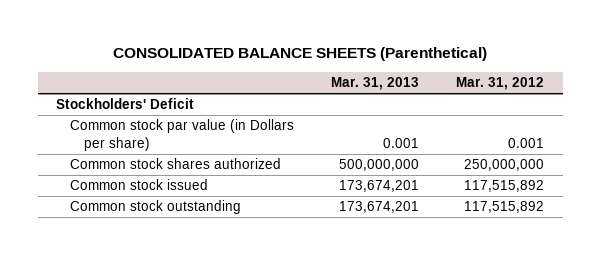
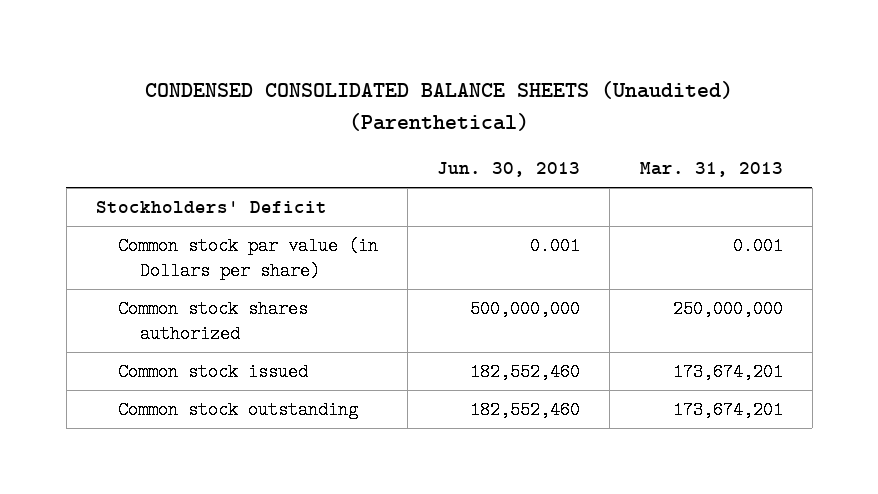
[113,47,488,62] CONSOLIDATED BALANCE SHEETS (Parenthetical) -> [145,81,734,131] CONDENSED CONSOLIDATED BALANCE SHEETS (Unaudited) (Parenthetical)
[456,77,545,91] Mar. 31, 2012 -> none
none -> [437,162,581,178] Jun. 30, 2013
[339,159,420,172] 500,000,000 -> [672,300,783,319] 250,000,000

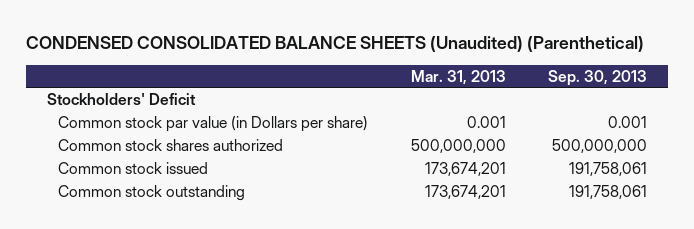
[437,162,581,178] Jun. 30, 2013 -> none
none -> [548,69,648,86] Sep. 30, 2013
[672,300,783,319] 250,000,000 -> [410,138,506,153] 500,000,000

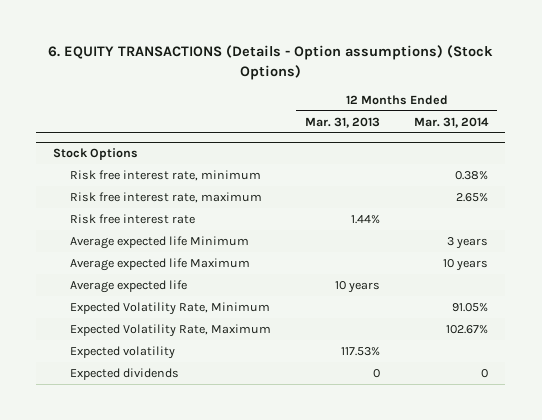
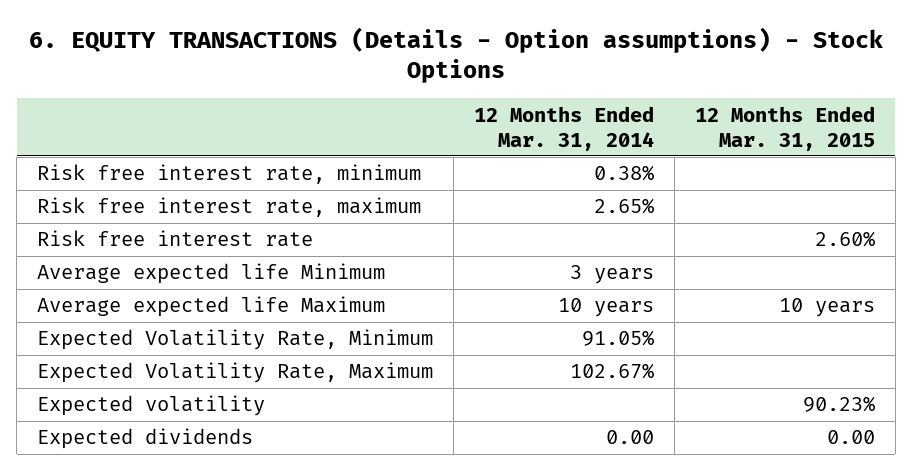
[47,44,493,80] 6. EQUITY TRANSACTIONS (Details - Option assumptions) (Stock Options) -> [28,26,883,84] 6. EQUITY TRANSACTIONS (Details - Option assumptions) - Stock Options
[304,116,380,128] Mar. 31, 2013 -> none
none -> [694,105,875,151] 12 Months Ended Mar. 31, 2015
[53,148,139,161] Stock Options -> none
[69,280,187,294] Average expected life -> none
[481,369,489,379] 0 -> [605,430,654,445] 0.00

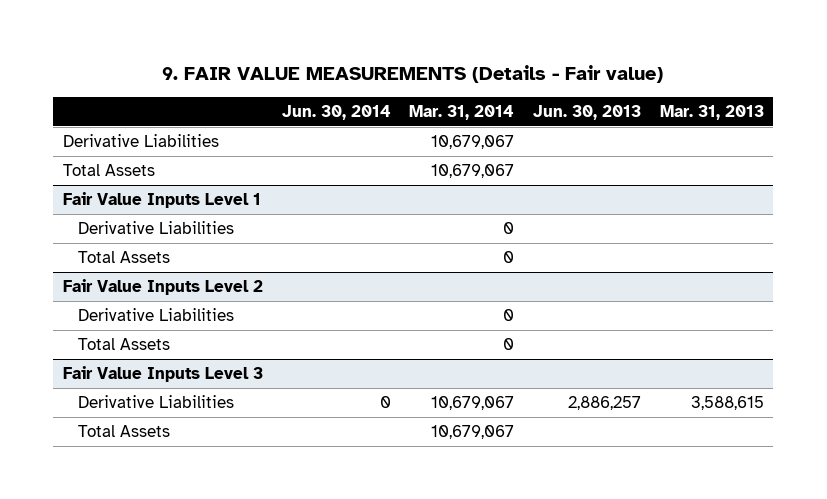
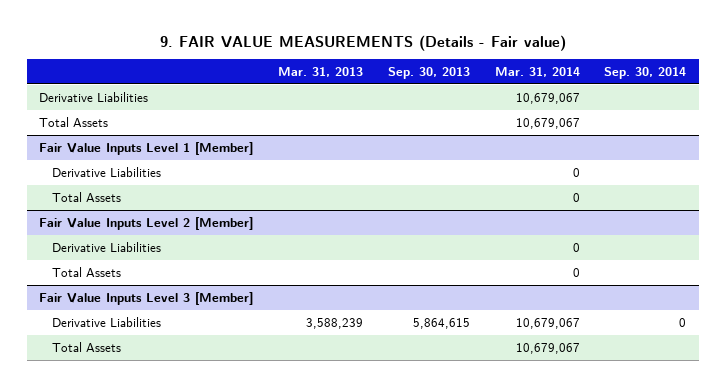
[281,105,391,121] Jun. 30, 2014 -> none
[532,105,641,121] Jun. 30, 2013 -> none
none -> [387,67,470,80] Sep. 30, 2013
none -> [604,67,687,80] Sep. 30, 2014
[62,192,261,209] Fair Value Inputs Level 1 -> [39,141,254,155] Fair Value Inputs Level 1 [Member]
[62,279,263,296] Fair Value Inputs Level 2 -> [39,216,254,230] Fair Value Inputs Level 2 [Member]
[62,366,263,383] Fair Value Inputs Level 3 -> [39,291,254,305] Fair Value Inputs Level 3 [Member]
[690,396,764,411] 3,588,615 -> [306,317,364,329] 3,588,239

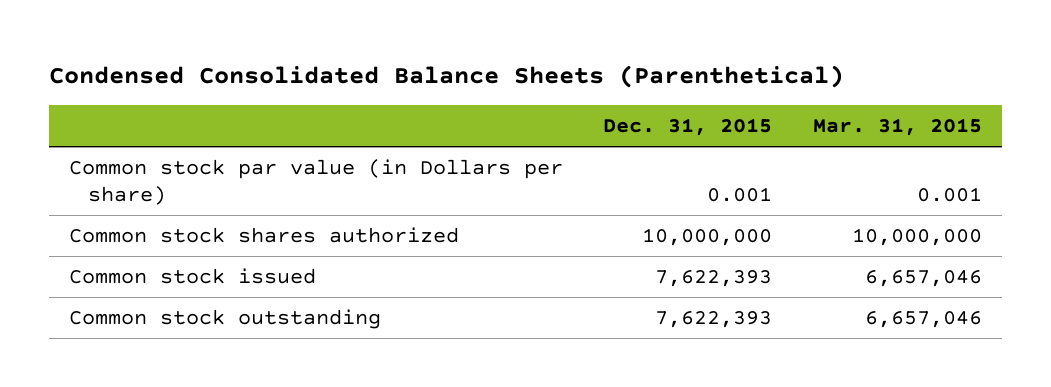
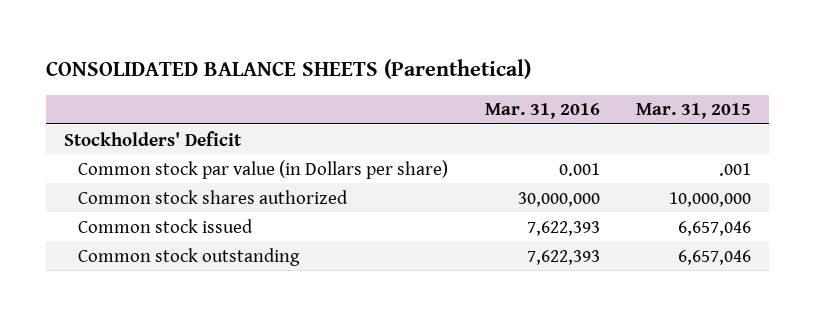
[49,65,845,89] Condensed Consolidated Balance Sheets (Parenthetical) -> [45,58,531,79] CONSOLIDATED BALANCE SHEETS (Parenthetical)
[603,118,773,137] Dec. 31, 2015 -> none
none -> [484,103,600,120] Mar. 31, 2016
none -> [63,130,242,146] Stockholders' Deficit
[916,187,982,203] 0.001 -> [718,162,751,176] .001

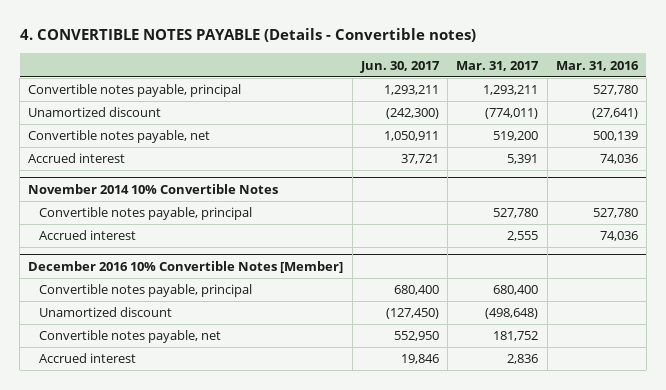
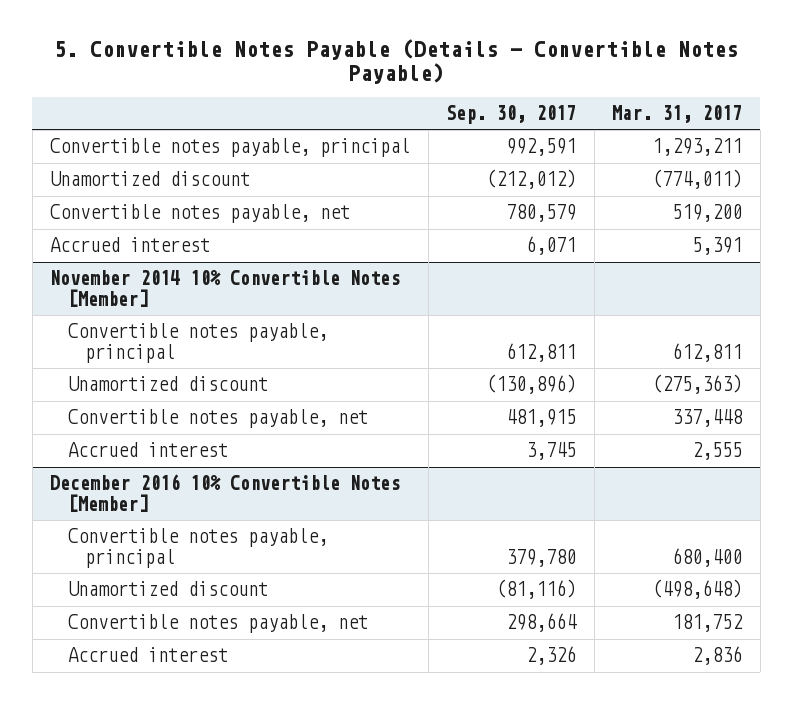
[19,28,476,43] 4. CONVERTIBLE NOTES PAYABLE (Details - Convertible notes) -> [54,38,739,85] 5. Convertible Notes Payable (Details - Convertible Notes Payable)
[359,60,440,73] Jun. 30, 2017 -> none
[555,60,639,71] Mar. 31, 2016 -> none
none -> [446,105,577,125] Sep. 30, 2017
[28,184,279,195] November 2014 10% Convertible Notes -> [50,270,401,307] November 2014 10% Convertible Notes [Member]
[493,208,539,219] 527,780 -> [672,342,743,362] 612,811
none -> [67,376,268,392] Unamortized discount
none -> [67,409,368,429] Convertible notes payable, net

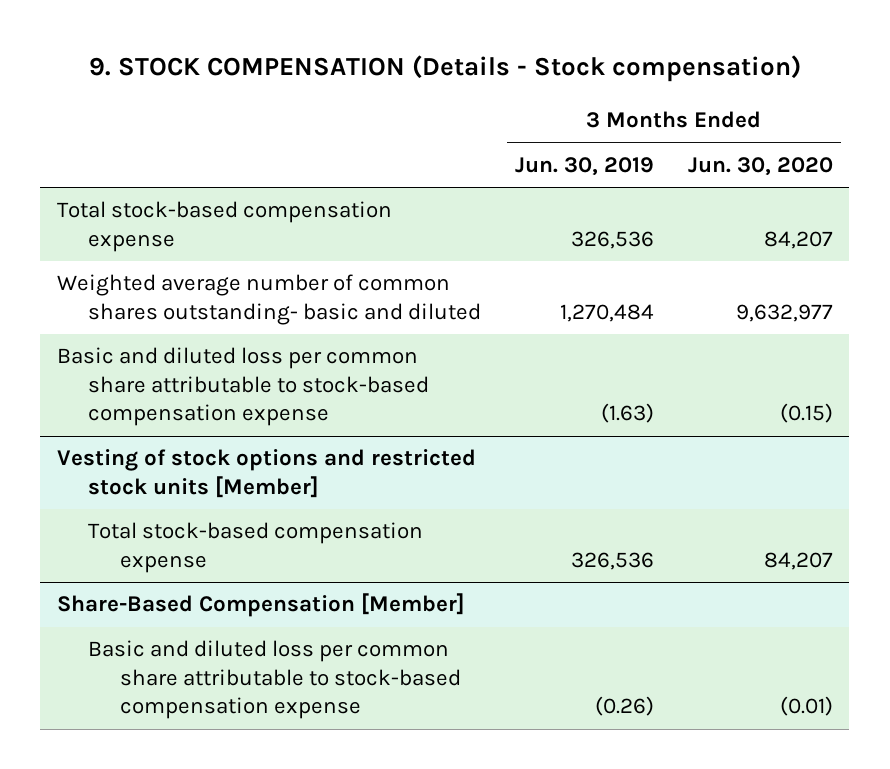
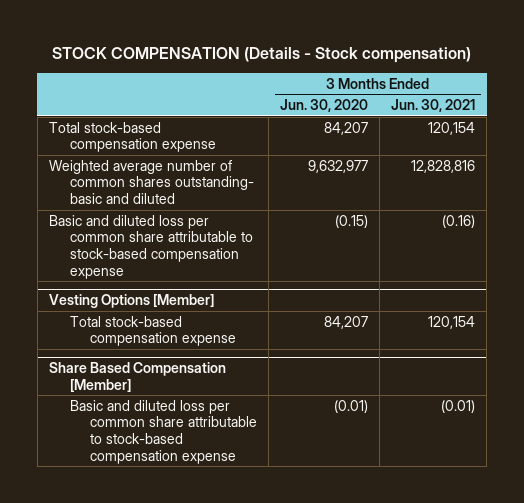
[88,55,801,83] 9. STOCK COMPENSATION (Details - Stock compensation) -> [52,46,472,63] STOCK COMPENSATION (Details - Stock compensation)
[515,156,655,176] Jun. 30, 2019 -> none
none -> [391,99,476,113] Jun. 30, 2021
[57,449,477,498] Vesting of stock options and restricted stock units [Member] -> [48,294,214,309] Vesting Options [Member]
[57,593,466,618] Share-Based Compensation [Member] -> [48,362,226,392] Share Based Compensation [Member]

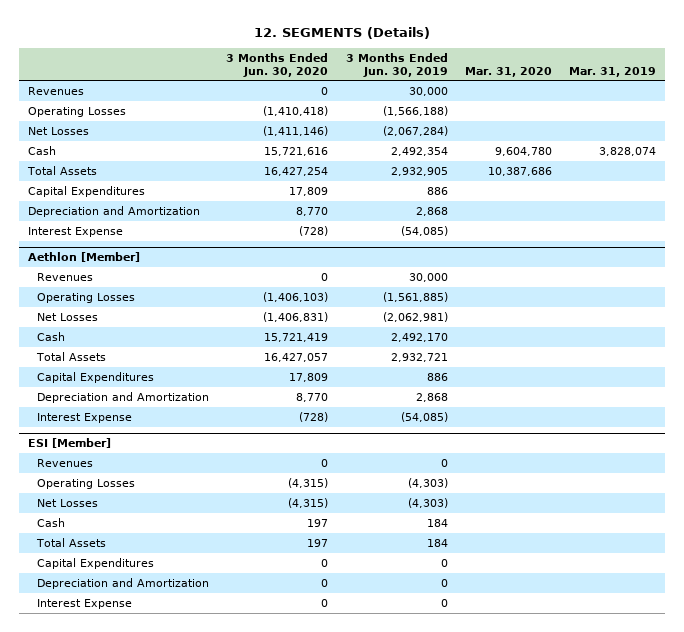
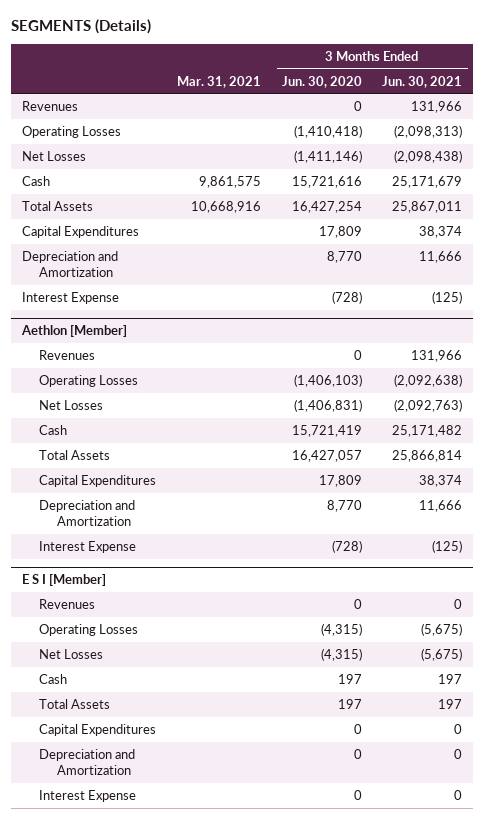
[254,26,431,39] 12. SEGMENTS (Details) -> [11,19,152,35] SEGMENTS (Details)
[345,52,448,77] 3 Months Ended Jun. 30, 2019 -> none
[465,66,553,77] Mar. 31, 2020 -> none
[569,66,657,77] Mar. 31, 2019 -> none
none -> [176,75,261,88] Mar. 31, 2021
none -> [382,75,463,88] Jun. 30, 2021
[27,438,111,449] ESI [Member] -> [21,574,106,587] E S I [Member]

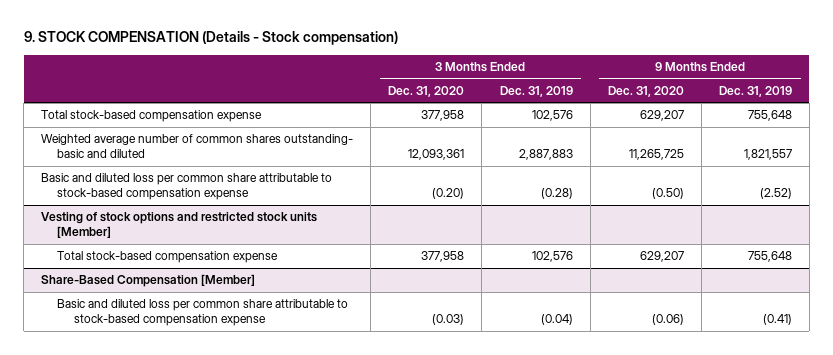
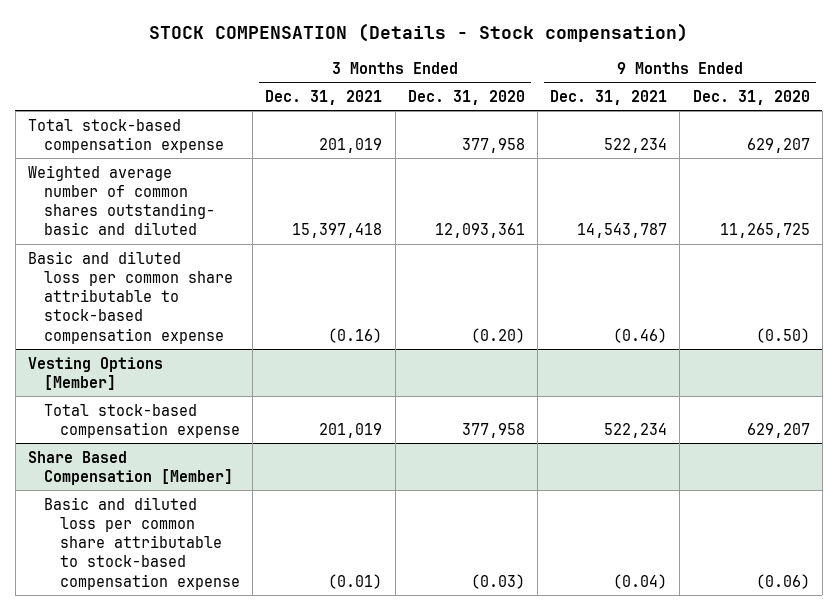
[23,31,398,46] 9. STOCK COMPENSATION (Details - Stock compensation) -> [148,22,688,42] STOCK COMPENSATION (Details - Stock compensation)
[499,85,573,97] Dec. 31, 2019 -> none
[718,85,792,97] Dec. 31, 2019 -> none
none -> [265,89,383,105] Dec. 31, 2021
none -> [550,89,668,105] Dec. 31, 2021
[41,212,318,239] Vesting of stock options and restricted stock units [Member] -> [27,356,163,390] Vesting Options [Member]
[41,274,256,288] Share-Based Compensation [Member] -> [27,450,233,485] Share Based Compensation [Member]

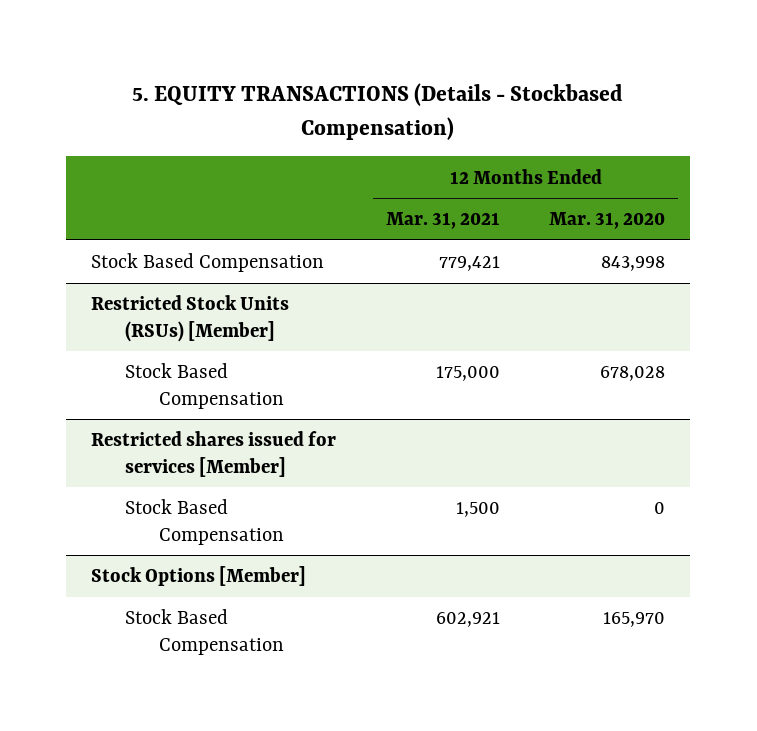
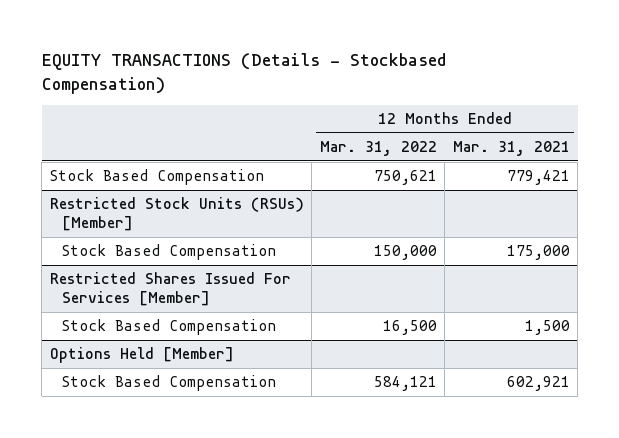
[132,82,624,140] 5. EQUITY TRANSACTIONS (Details - Stockbased Compensation) -> [41,52,446,94] EQUITY TRANSACTIONS (Details - Stockbased Compensation)
[549,212,666,230] Mar. 31, 2020 -> none
none -> [319,140,437,156] Mar. 31, 2022
[91,431,337,477] Restricted shares issued for services [Member] -> [49,272,291,307] Restricted Shares Issued For Services [Member]
[91,566,307,587] Stock Options [Member] -> [49,347,234,364] Options Held [Member]

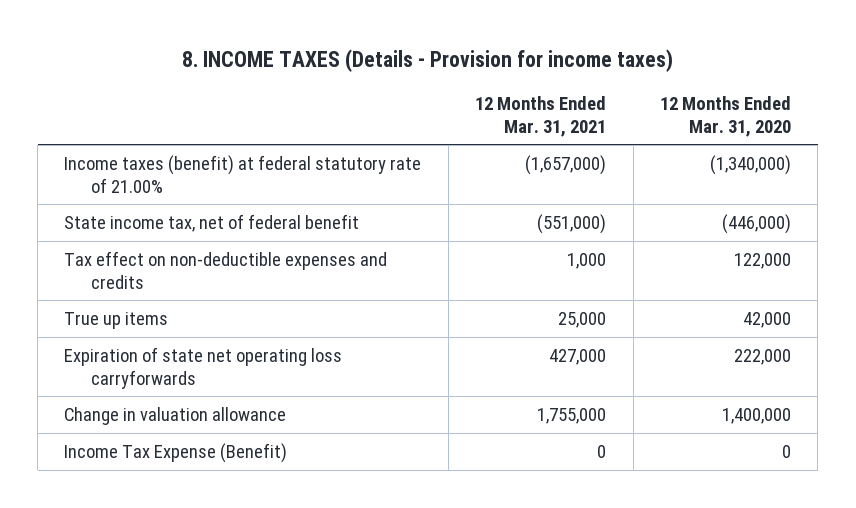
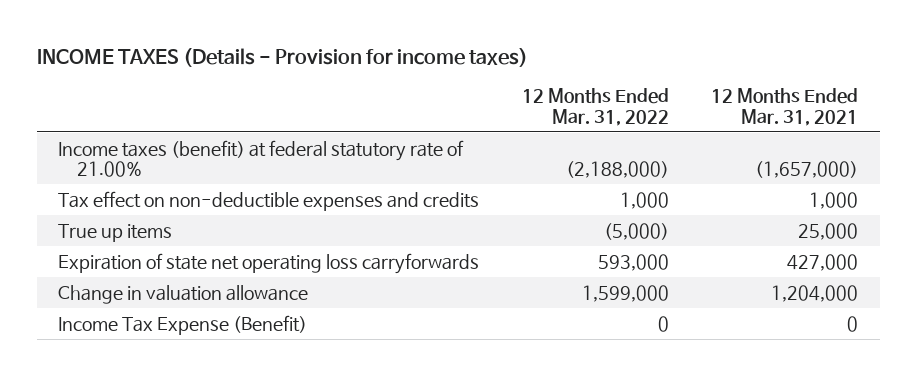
[181,48,673,72] 8. INCOME TAXES (Details - Provision for income taxes) -> [36,47,528,67] INCOME TAXES (Details - Provision for income taxes)
[660,96,792,137] 12 Months Ended Mar. 31, 2020 -> none
none -> [521,88,669,126] 12 Months Ended Mar. 31, 2022
[64,213,360,232] State income tax, net of federal benefit -> none
[537,407,607,424] 1,755,000 -> [771,284,859,302] 1,204,000

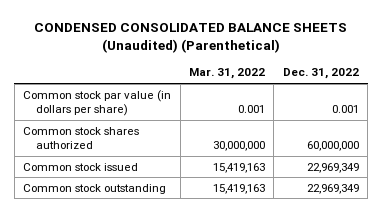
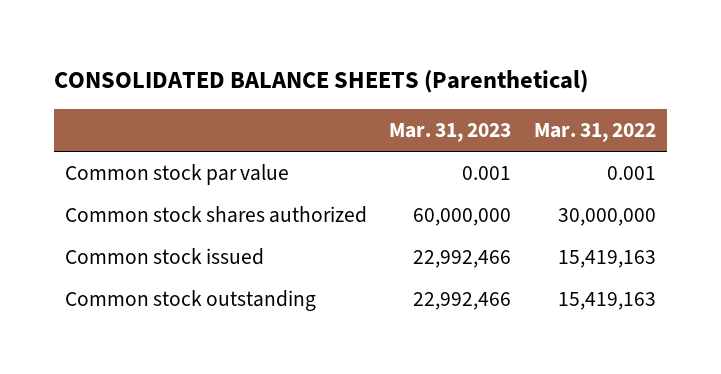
[34,23,348,54] CONDENSED CONSOLIDATED BALANCE SHEETS (Unaudited) (Parenthetical) -> [54,69,589,93] CONSOLIDATED BALANCE SHEETS (Parenthetical)
[282,68,359,80] Dec. 31, 2022 -> none
none -> [389,123,512,143] Mar. 31, 2023
[23,89,172,117] Common stock par value (in dollars per share) -> [65,164,290,186] Common stock par value

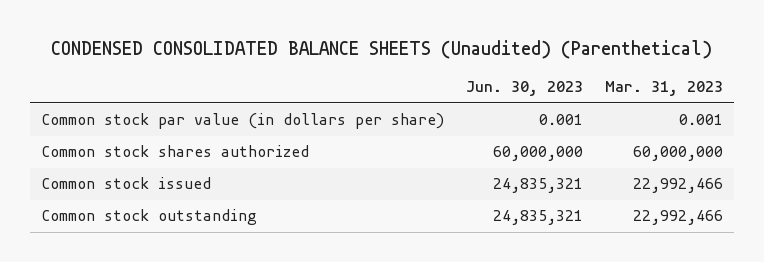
[54,69,589,93] CONSOLIDATED BALANCE SHEETS (Parenthetical) -> [50,39,712,59] CONDENSED CONSOLIDATED BALANCE SHEETS (Unaudited) (Parenthetical)
[533,123,656,143] Mar. 31, 2022 -> none
none -> [465,81,583,97] Jun. 30, 2023
[65,164,290,186] Common stock par value -> [40,113,444,130] Common stock par value (in dollars per share)

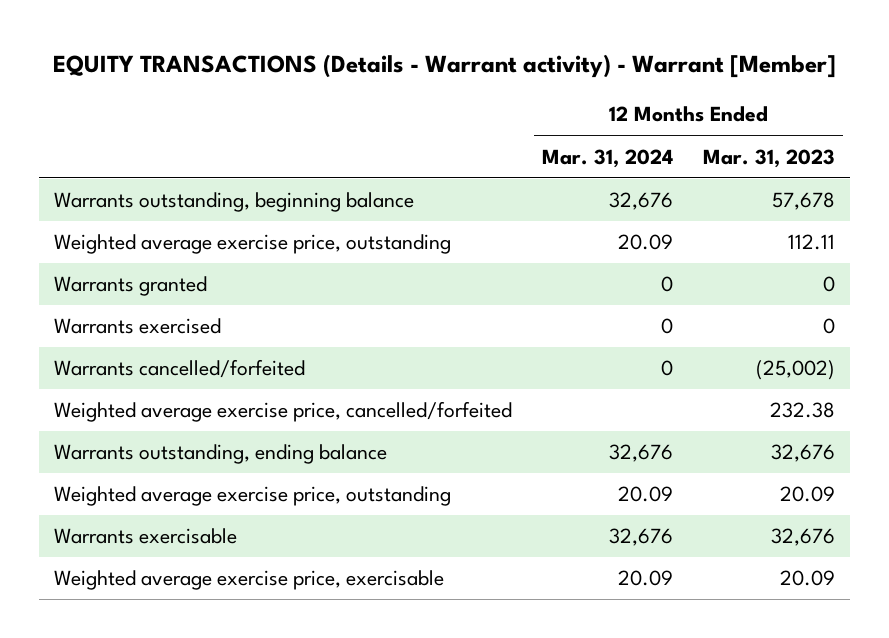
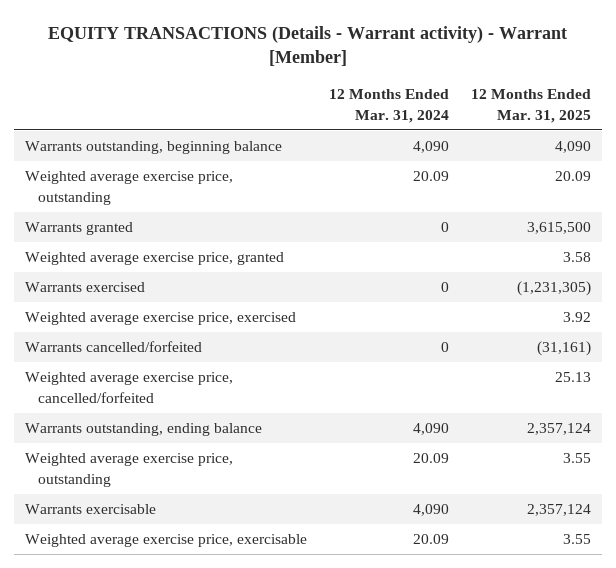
[703,148,836,168] Mar. 31, 2023 -> none
none -> [470,89,591,123] 12 Months Ended Mar. 31, 2025
[609,192,674,211] 32,676 -> [413,141,450,154] 4,090
none -> [25,252,285,266] Weighted average exercise price, granted
none -> [25,312,297,326] Weighted average exercise price, exercised
[609,444,674,463] 32,676 -> [413,423,450,436] 4,090
[609,528,674,547] 32,676 -> [413,504,450,517] 4,090

